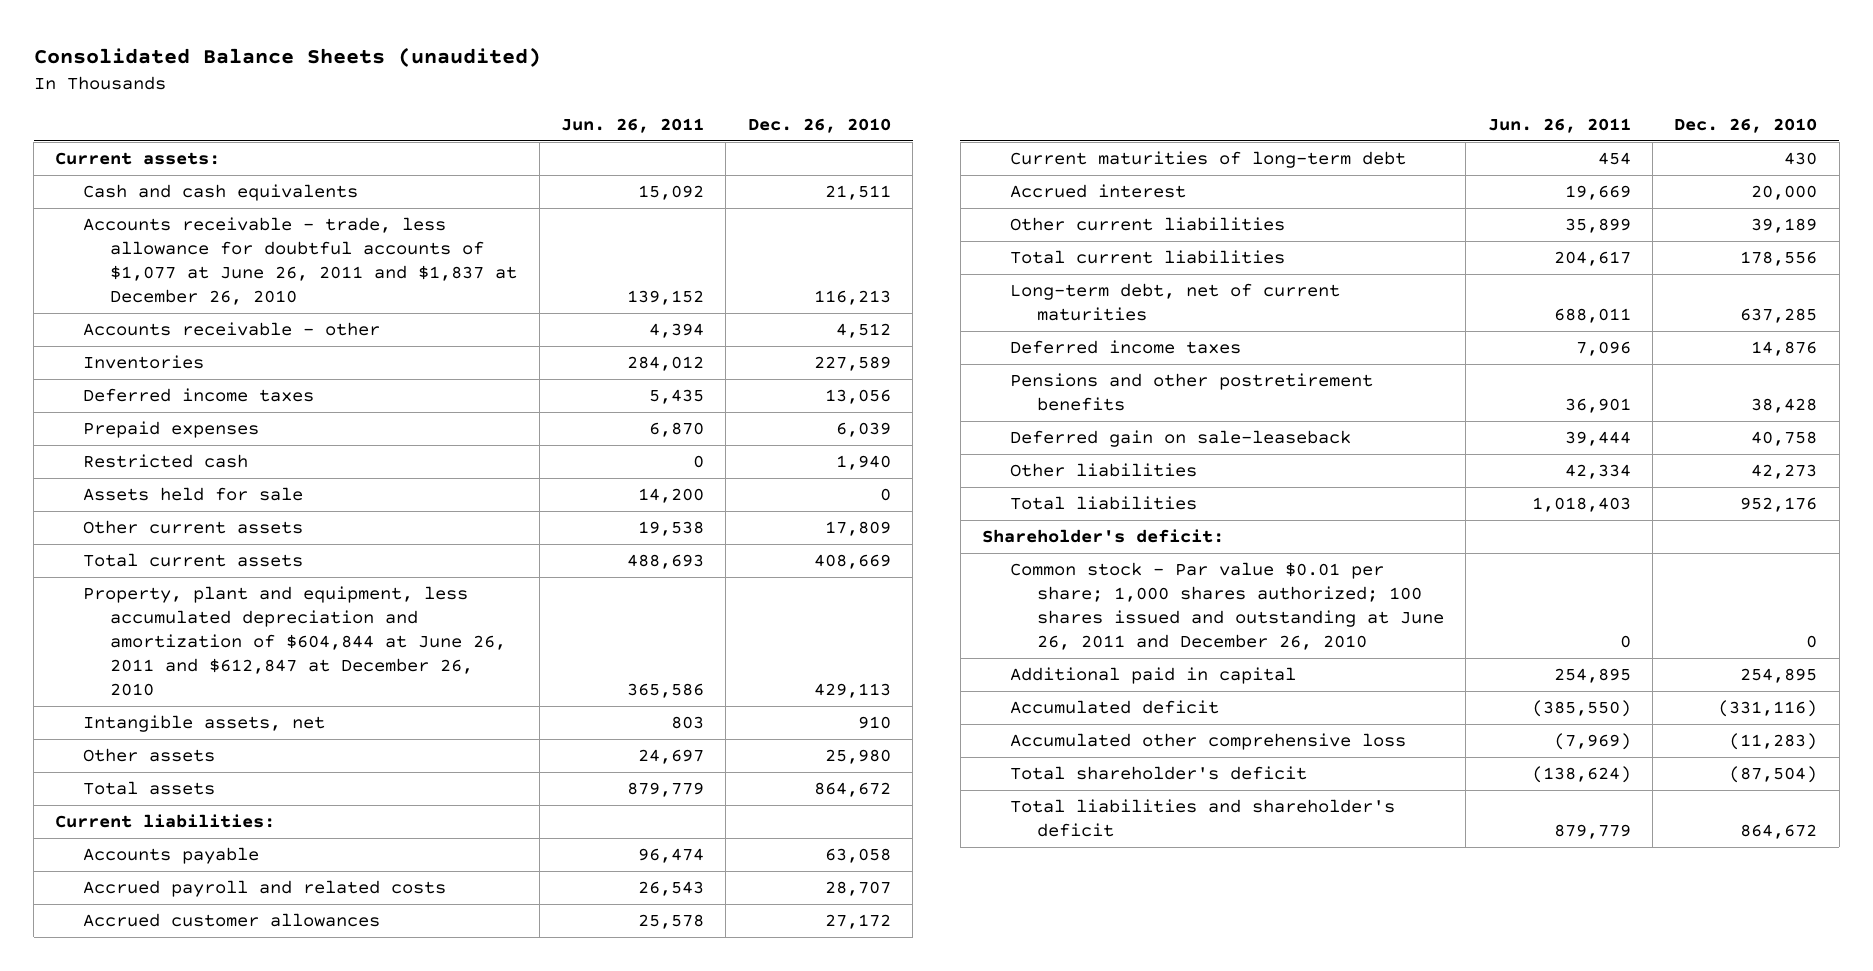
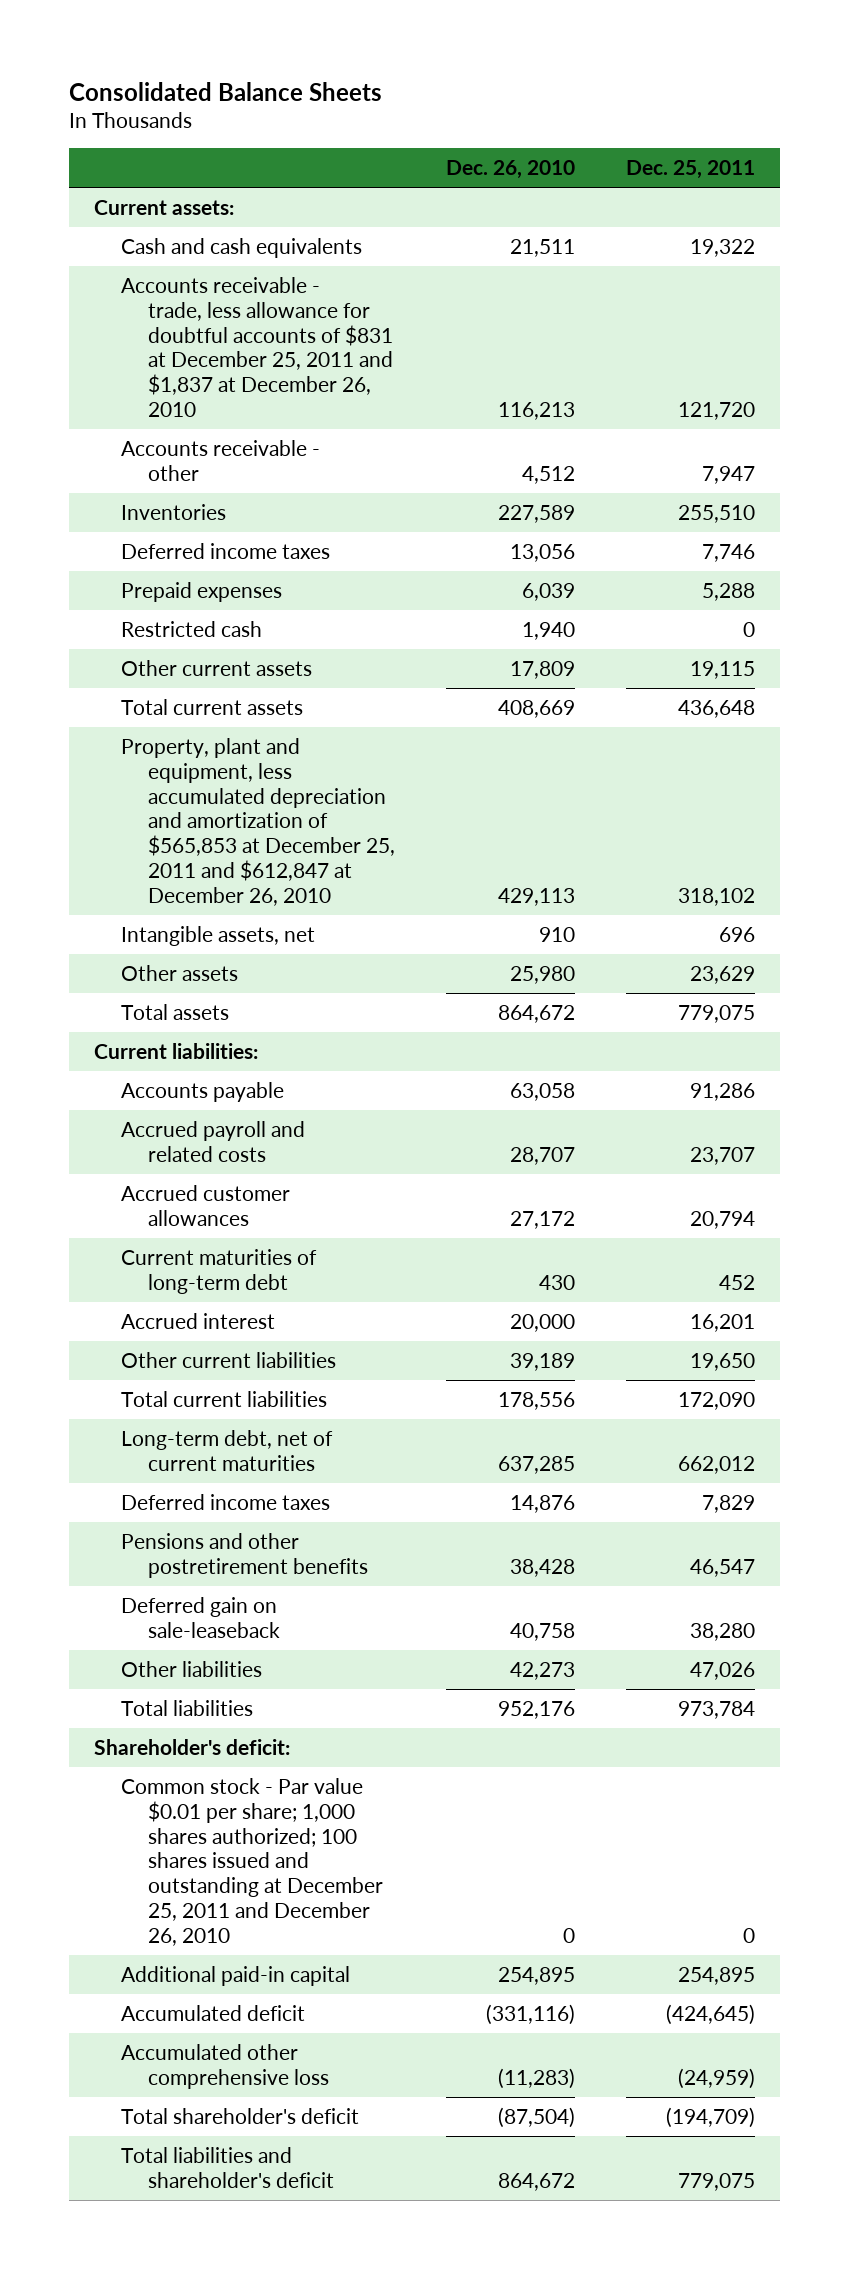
[33,47,541,68] Consolidated Balance Sheets (unaudited) -> [68,81,382,101] Consolidated Balance Sheets
[560,118,704,134] Jun. 26, 2011 -> none
none -> [625,159,755,179] Dec. 25, 2011
[82,216,518,306] Accounts receivable - trade, less allowance for doubtful accounts of $1,077 at June 26, 2011 and $1,837 at December 26, 2010 -> [121,276,394,418] Accounts receivable - trade, less allowance for doubtful accounts of $831 at December 25, 2011 and $1,837 at December 26, 2010
[82,486,303,501] Assets held for sale -> none
[82,585,507,697] Property, plant and equipment, less accumulated depreciation and amortization of $604,844 at June 26, 2011 and $612,847 at December 26, 2010 -> [121,737,396,907] Property, plant and equipment, less accumulated depreciation and amortization of $565,853 at December 25, 2011 and $612,847 at December 26, 2010
[1009,561,1444,651] Common stock - Par value $0.01 per share; 1,000 shares authorized; 100 shares issued and outstanding at June 26, 2011 and December 26, 2010 -> [121,1777,384,1947] Common stock - Par value $0.01 per share; 1,000 shares authorized; 100 shares issued and outstanding at December 25, 2011 and December 26, 2010
[1009,666,1296,684] Additional paid in capital -> [121,1965,351,1986] Additional paid-in capital

